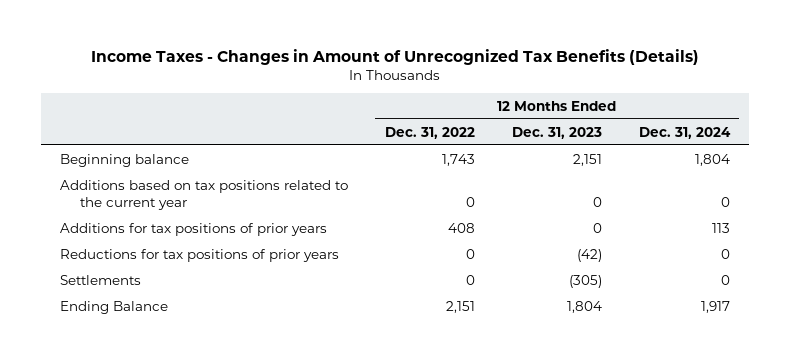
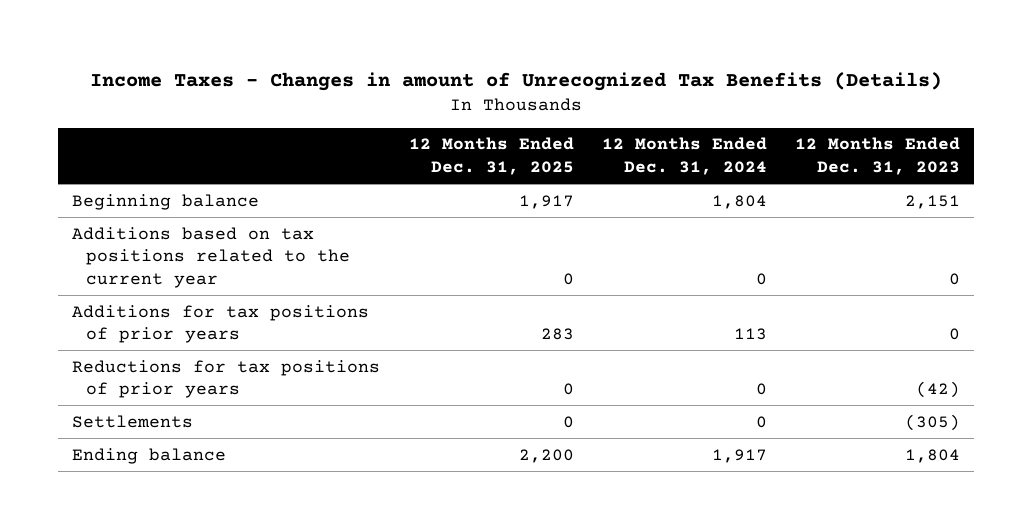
[90,48,699,65] Income Taxes - Changes in Amount of Unrecognized Tax Benefits (Details) -> [90,71,943,91] Income Taxes - Changes in amount of Unrecognized Tax Benefits (Details)
[384,126,475,139] Dec. 31, 2022 -> none
none -> [408,137,574,175] 12 Months Ended Dec. 31, 2025
[59,300,168,314] Ending Balance -> [72,447,227,464] Ending balance

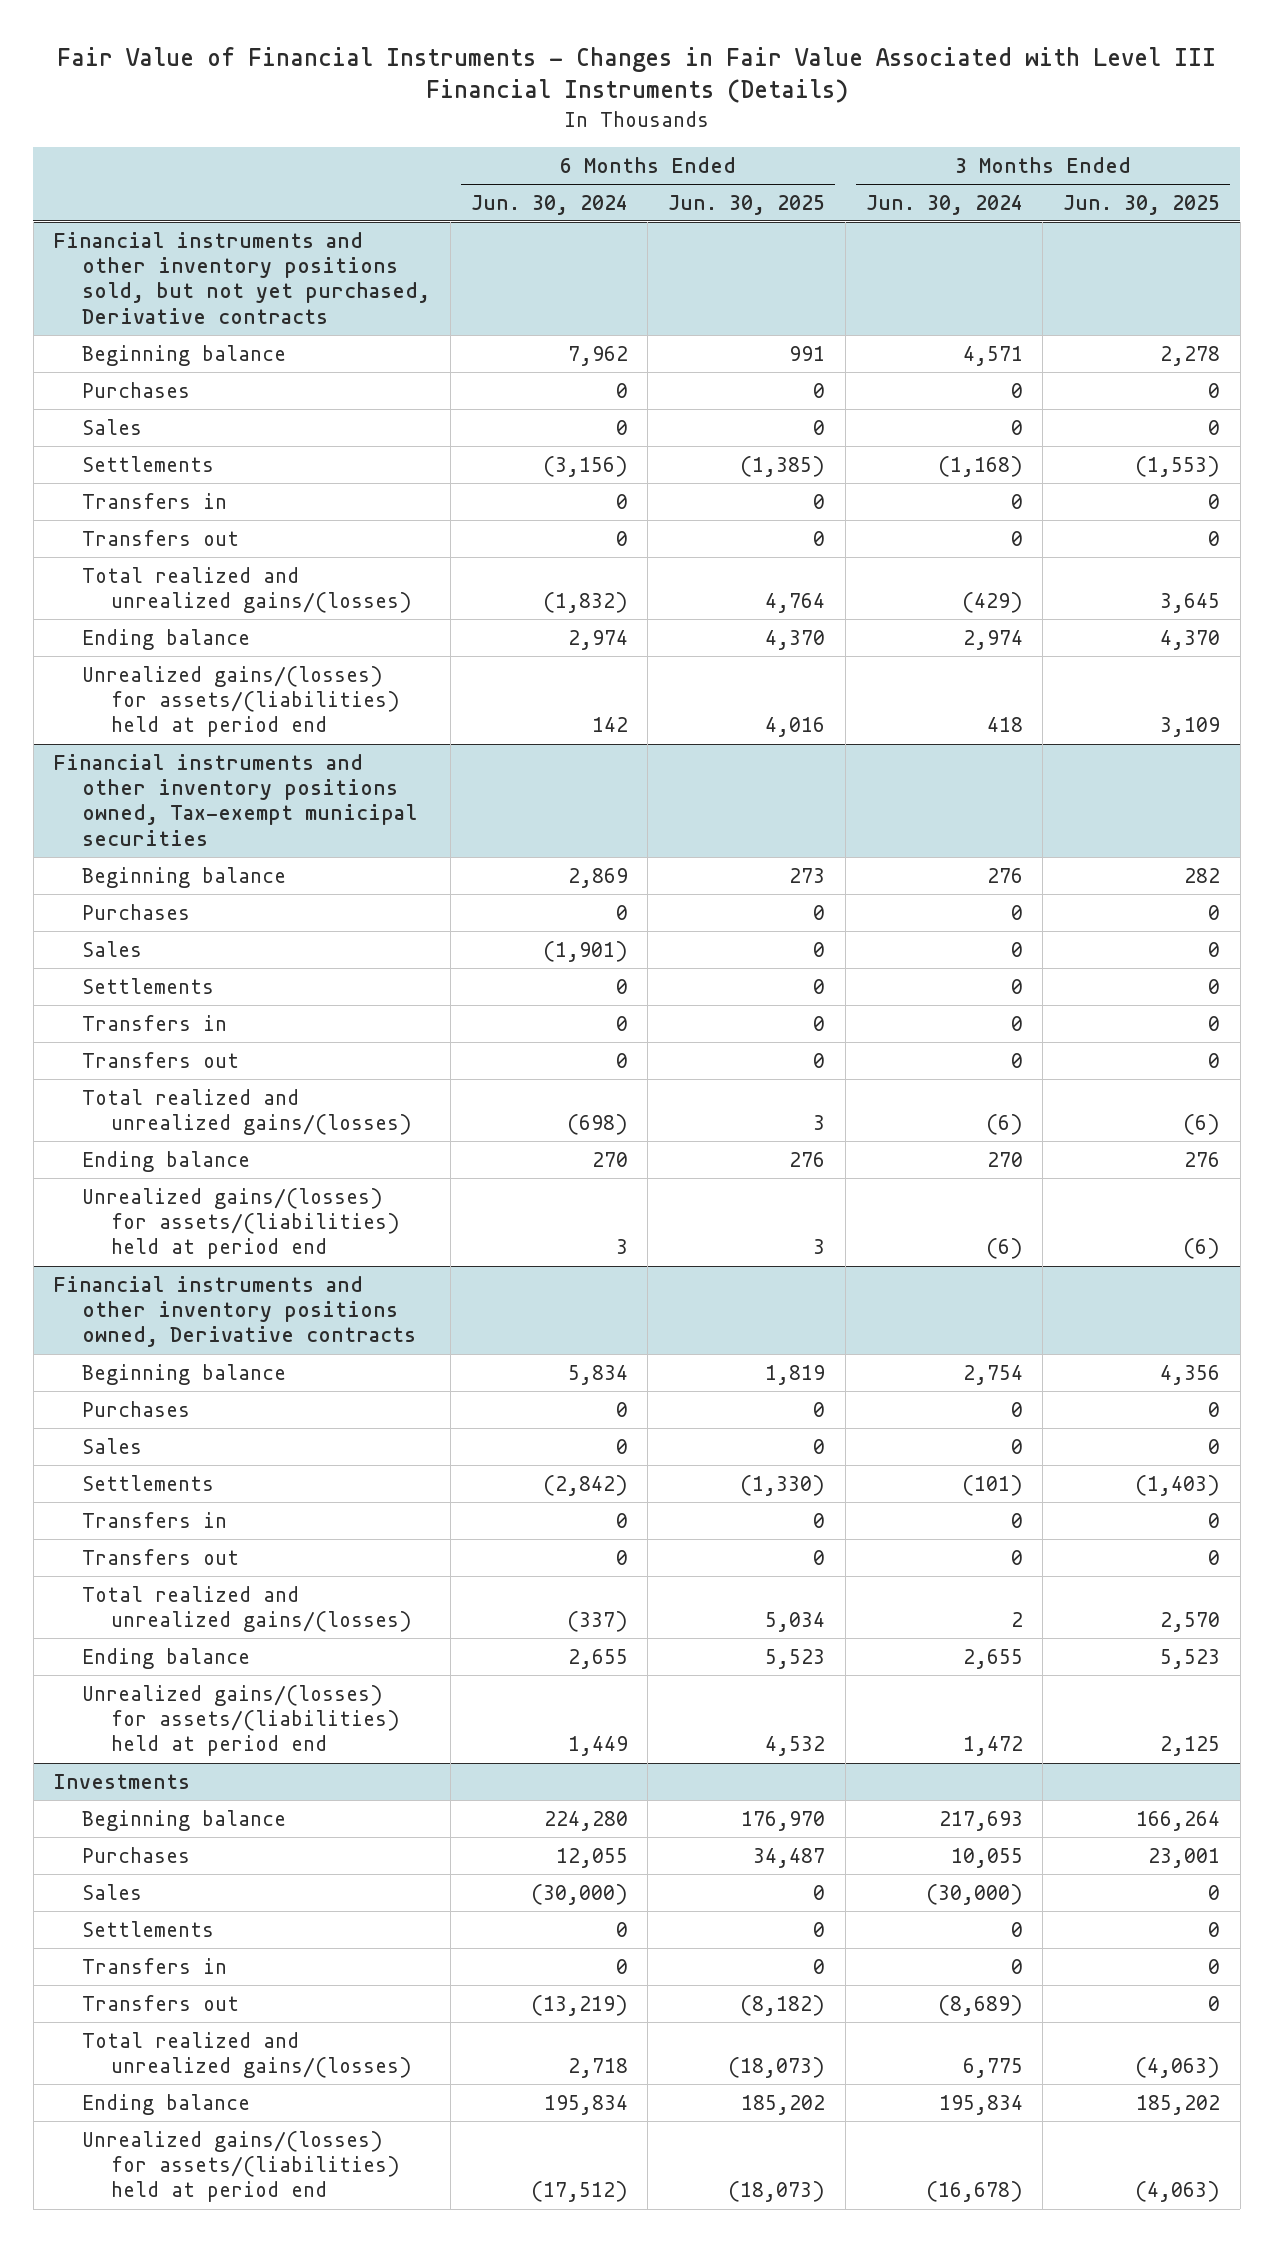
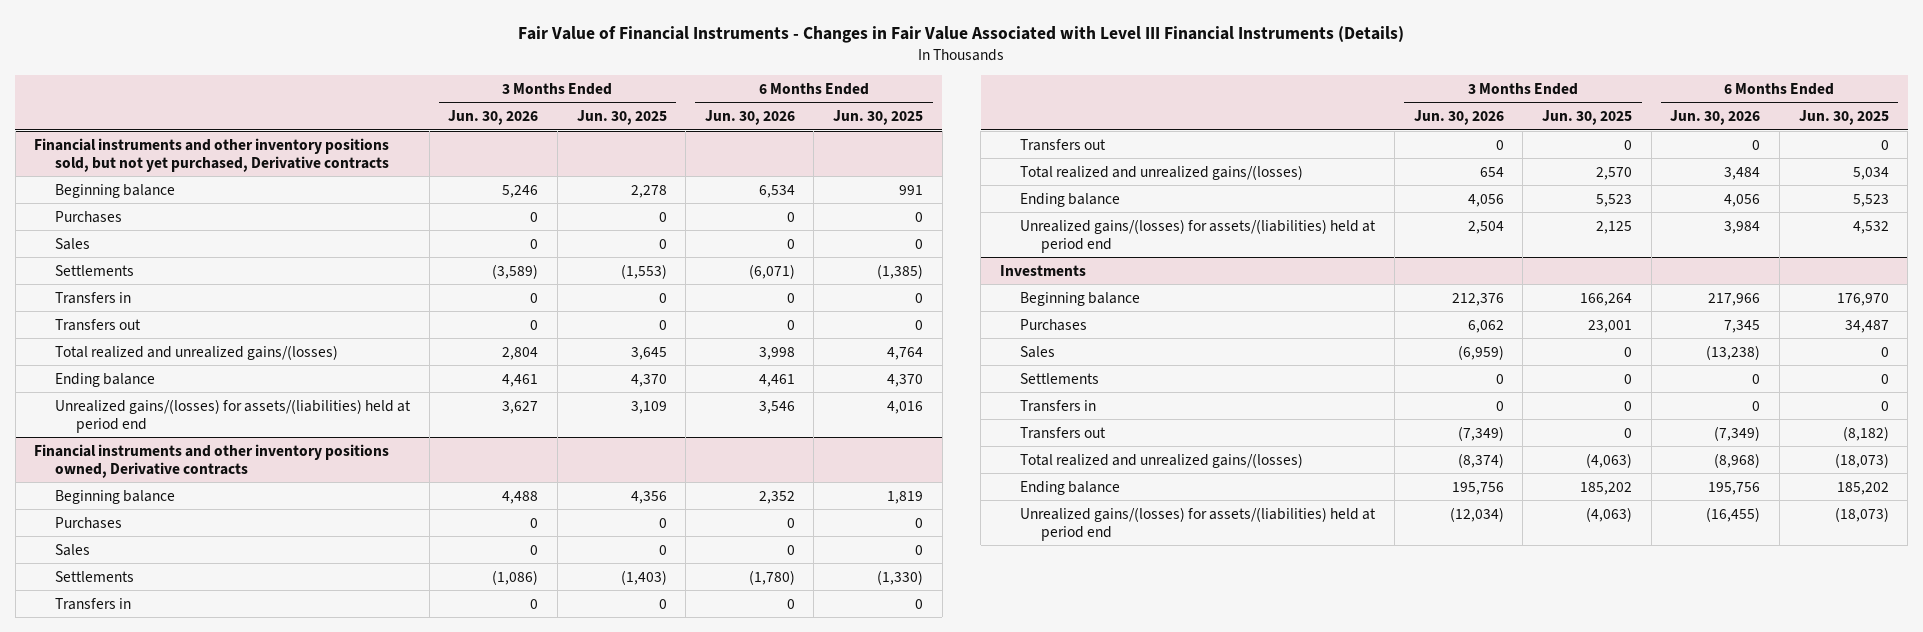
[470,194,628,215] Jun. 30, 2024 -> none
[865,194,1023,215] Jun. 30, 2024 -> none
none -> [448,110,539,126] Jun. 30, 2026
none -> [704,110,795,126] Jun. 30, 2026
[53,753,418,846] Financial instruments and other inventory positions owned, Tax-exempt municipal securities -> none
[82,866,287,888] Beginning balance -> none
[82,903,191,920] Purchases -> none
[82,940,143,957] Sales -> none
[82,977,215,994] Settlements -> none
[82,1014,228,1031] Transfers in -> none
[82,1051,240,1068] Transfers out -> none
[82,1088,412,1136] Total realized and unrealized gains/(losses) -> none
[82,1150,251,1172] Ending balance -> none
[82,1187,400,1260] Unrealized gains/(losses) for assets/(liabilities) held at period end -> none

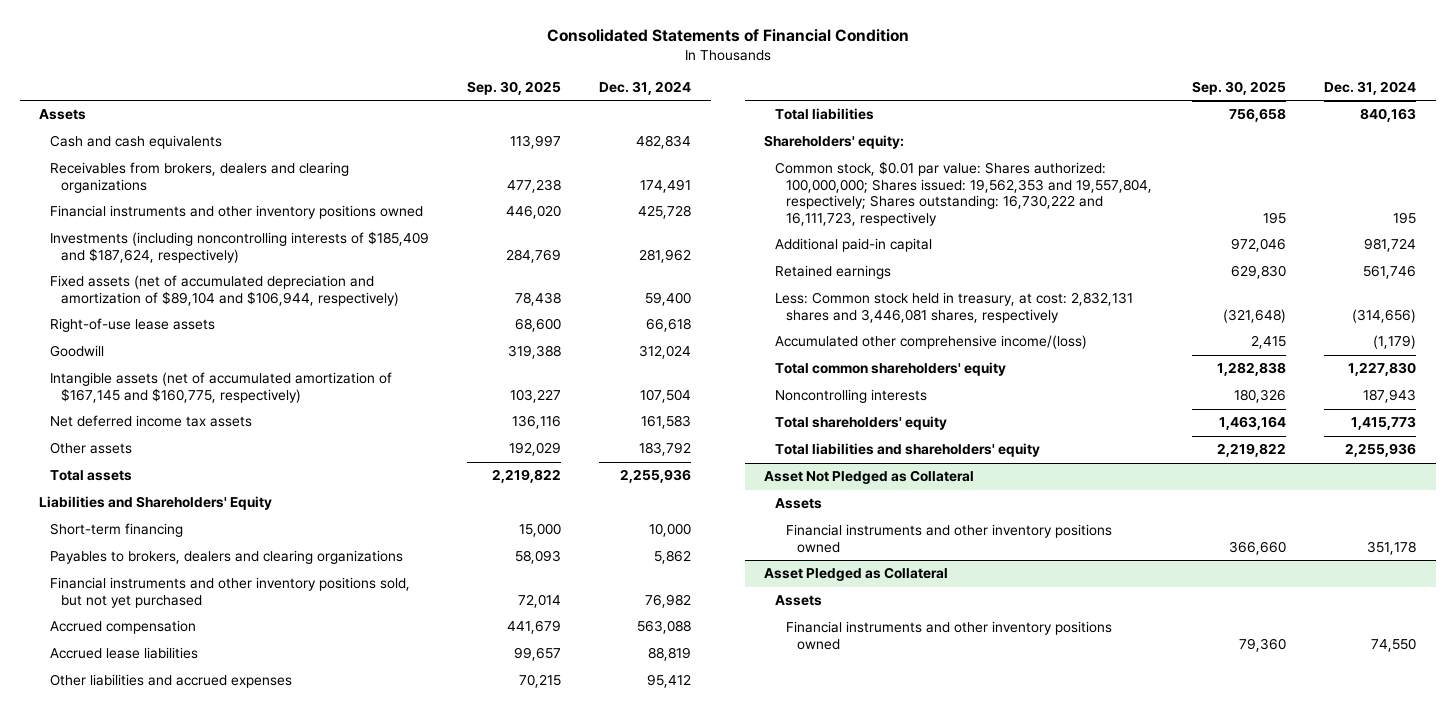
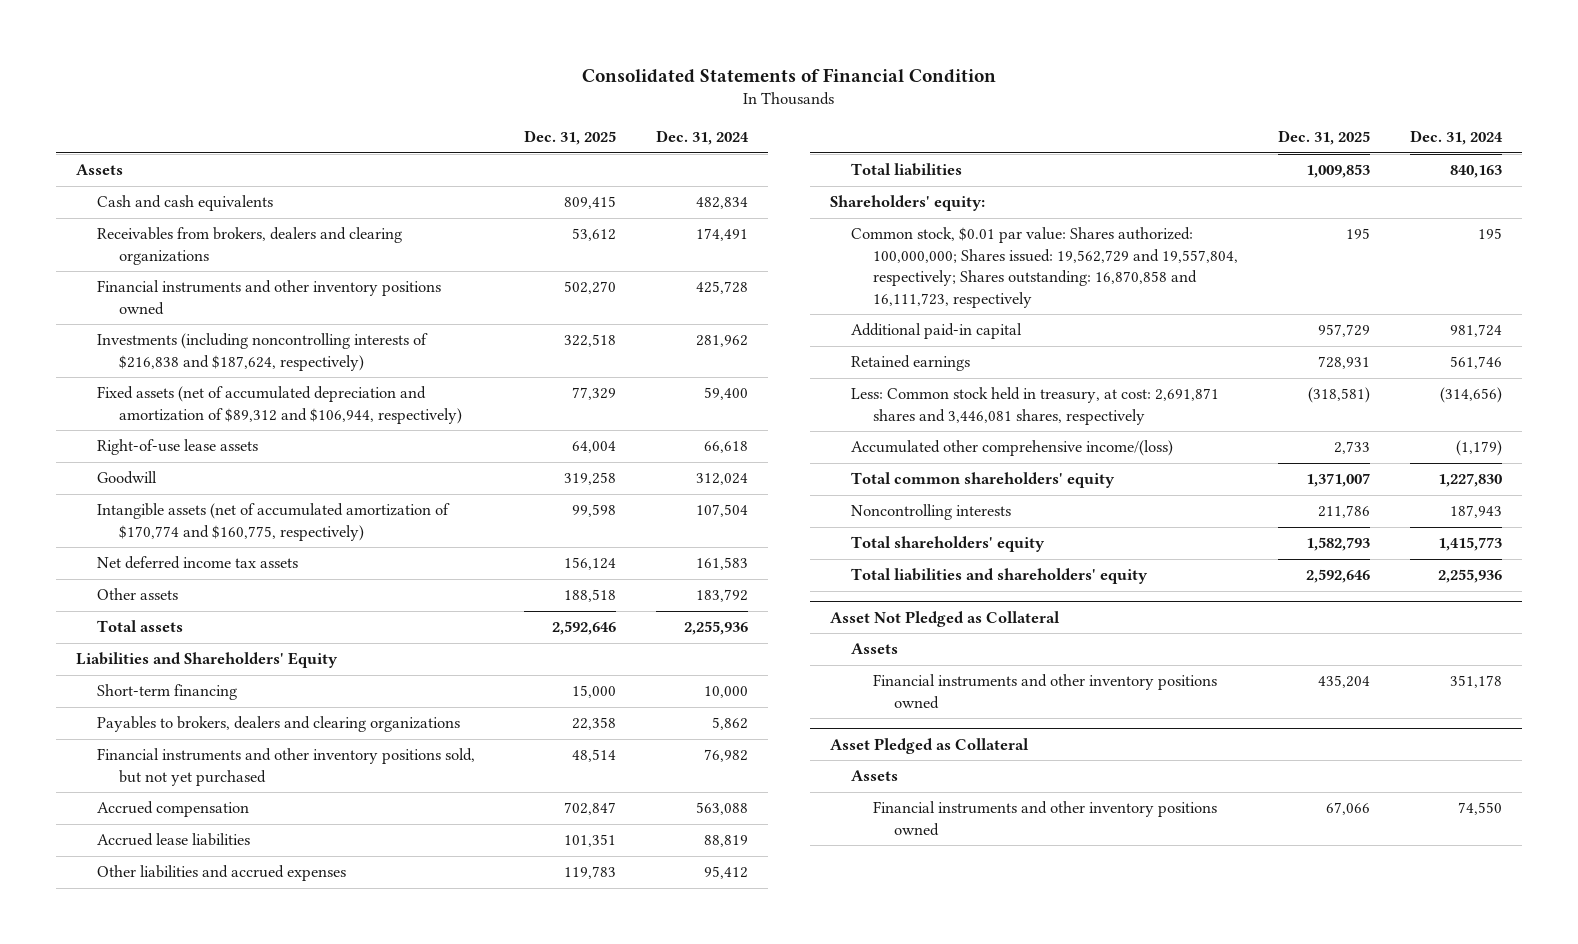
[467,81,562,96] Sep. 30, 2025 -> none
none -> [523,130,616,146] Dec. 31, 2025
[50,231,430,263] Investments (including noncontrolling interests of $185,409 and $187,624, respectively) -> [97,333,429,371] Investments (including noncontrolling interests of $216,838 and $187,624, respectively)
[50,275,399,306] Fixed assets (net of accumulated depreciation and amortization of $89,104 and $106,944, respectively) -> [97,386,462,424] Fixed assets (net of accumulated depreciation and amortization of $89,312 and $106,944, respectively)
[50,372,393,403] Intangible assets (net of accumulated amortization of $167,145 and $160,775, respectively) -> [97,503,451,541] Intangible assets (net of accumulated amortization of $170,774 and $160,775, respectively)
[775,161,1152,226] Common stock, $0.01 par value: Shares authorized: 100,000,000; Shares issued: 19,562,353 and 19,557,804, respectively; Shares outstanding: 16,730,222 and 16,111,723, respectively -> [851,227,1238,308] Common stock, $0.01 par value: Shares authorized: 100,000,000; Shares issued: 19,562,729 and 19,557,804, respectively; Shares outstanding: 16,870,858 and 16,111,723, respectively
[775,292,1134,323] Less: Common stock held in treasury, at cost: 2,832,131 shares and 3,446,081 shares, respectively -> [851,387,1220,425] Less: Common stock held in treasury, at cost: 2,691,871 shares and 3,446,081 shares, respectively

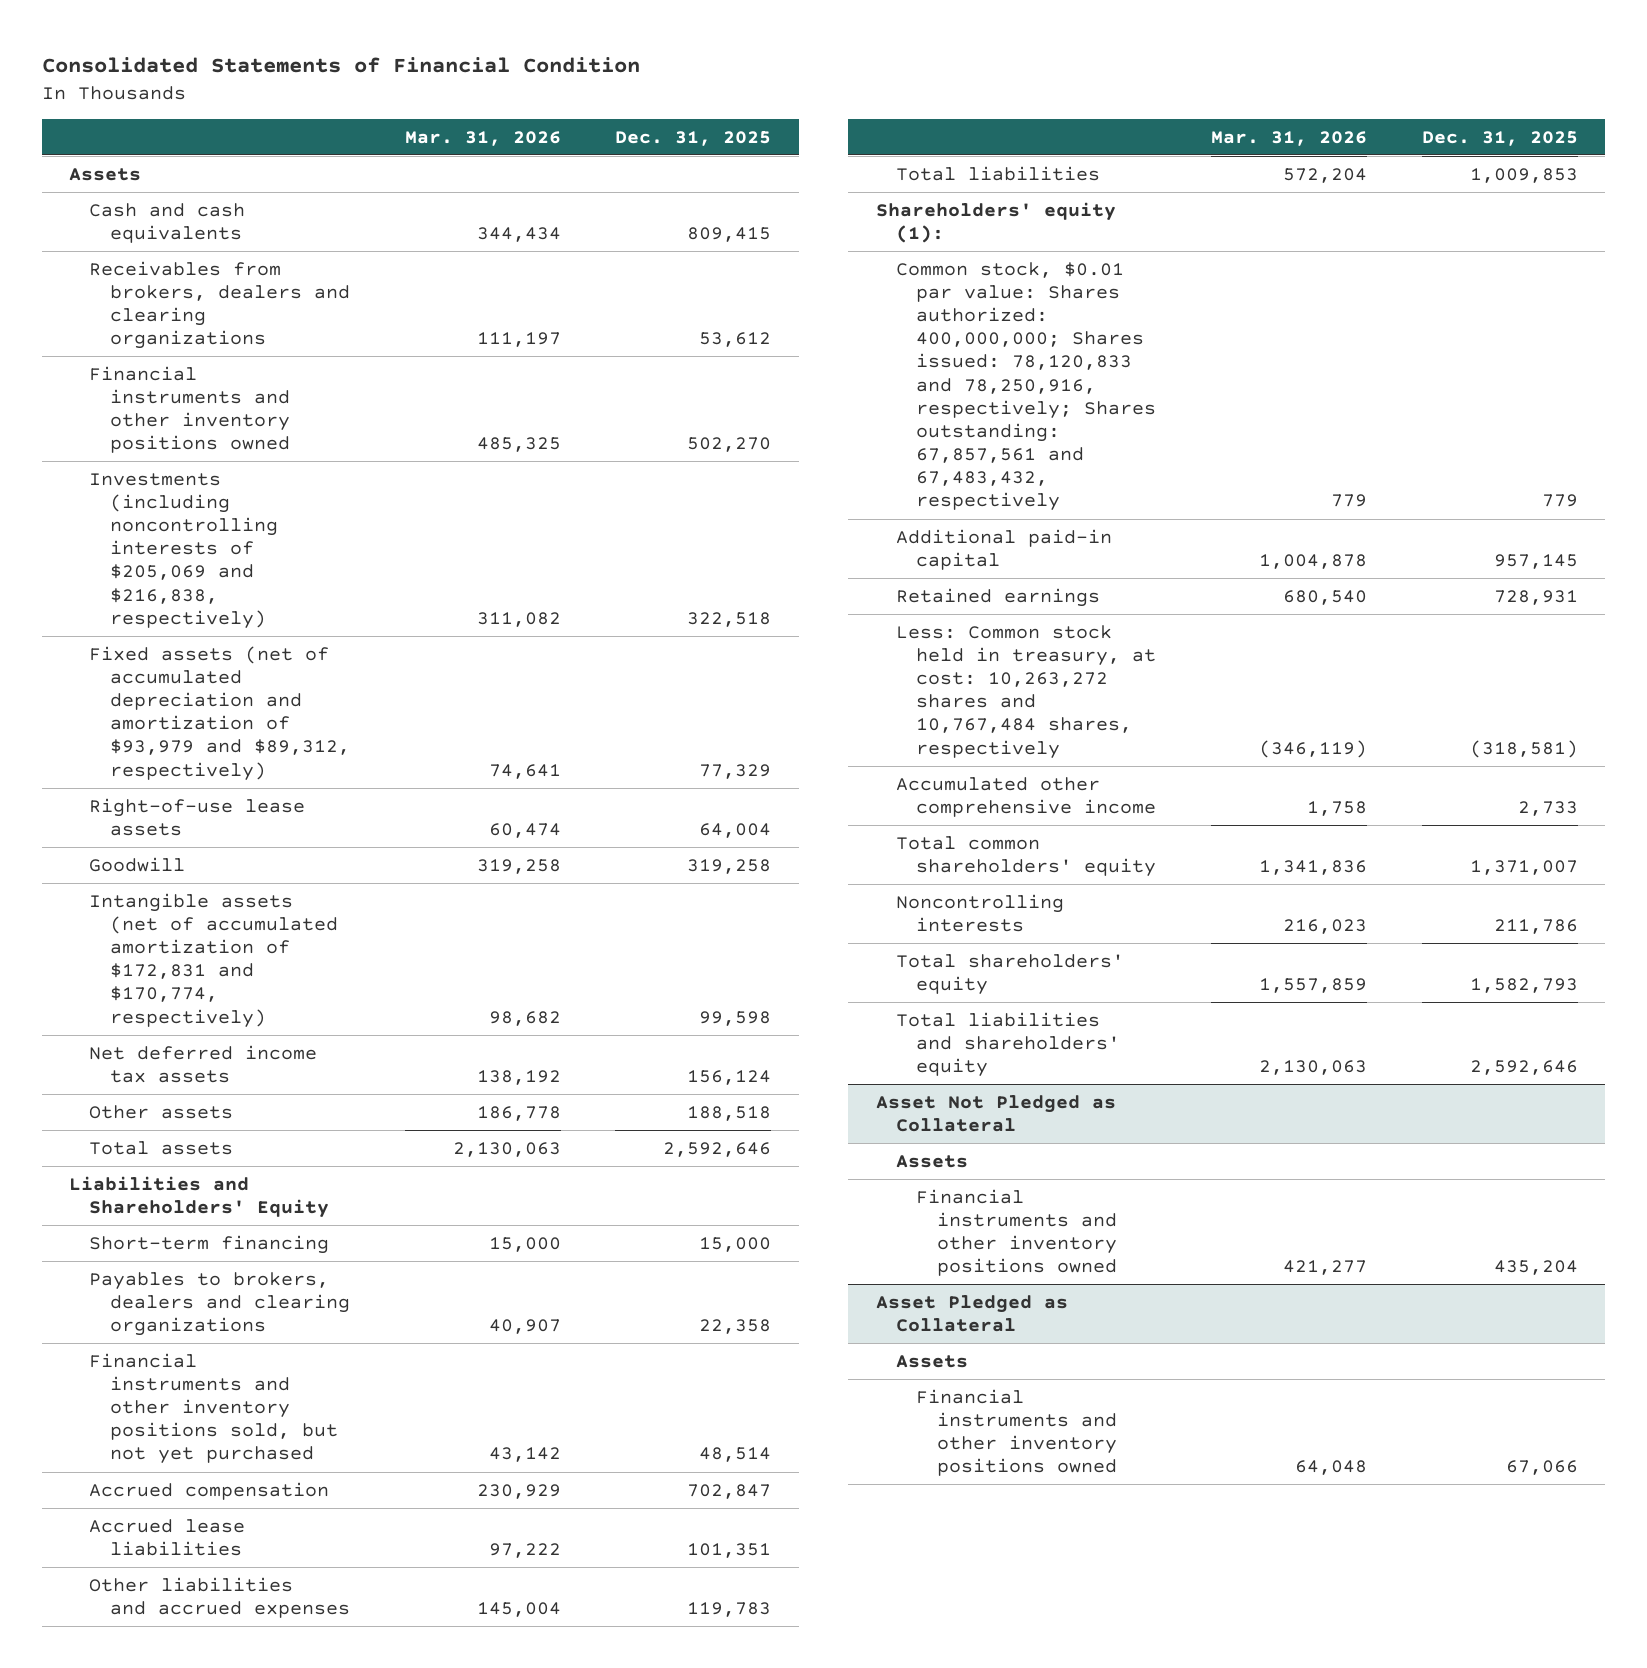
[655,130,749,146] Dec. 31, 2024 -> none
none -> [404,130,561,146] Mar. 31, 2026
[97,333,429,371] Investments (including noncontrolling interests of $216,838 and $187,624, respectively) -> [89,472,278,629] Investments (including noncontrolling interests of $205,069 and $216,838, respectively)
[97,386,462,424] Fixed assets (net of accumulated depreciation and amortization of $89,312 and $106,944, respectively) -> [89,645,350,781] Fixed assets (net of accumulated depreciation and amortization of $93,979 and $89,312, respectively)
[97,503,451,541] Intangible assets (net of accumulated amortization of $170,774 and $160,775, respectively) -> [89,892,338,1028] Intangible assets (net of accumulated amortization of $172,831 and $170,774, respectively)
[829,195,985,212] Shareholders' equity: -> [875,201,1116,243] Shareholders' equity (1):
[851,227,1238,308] Common stock, $0.01 par value: Shares authorized: 100,000,000; Shares issued: 19,562,729 and 19,557,804, respectively; Shares outstanding: 16,870,858 and 16,111,723, respectively -> [895,261,1157,512] Common stock, $0.01 par value: Shares authorized: 400,000,000; Shares issued: 78,120,833 and 78,250,916, respectively; Shares outstanding: 67,857,561 and 67,483,432, respectively
[1345,228,1370,240] 195 -> [1541,494,1578,508] 779
[1317,324,1370,338] 957,729 -> [1493,553,1578,569] 957,145
[851,387,1220,425] Less: Common stock held in treasury, at cost: 2,691,871 shares and 3,446,081 shares, respectively -> [895,624,1157,759] Less: Common stock held in treasury, at cost: 10,263,272 shares and 10,767,484 shares, respectively
[851,440,1174,457] Accumulated other comprehensive income/(loss) -> [895,776,1157,817] Accumulated other comprehensive income

